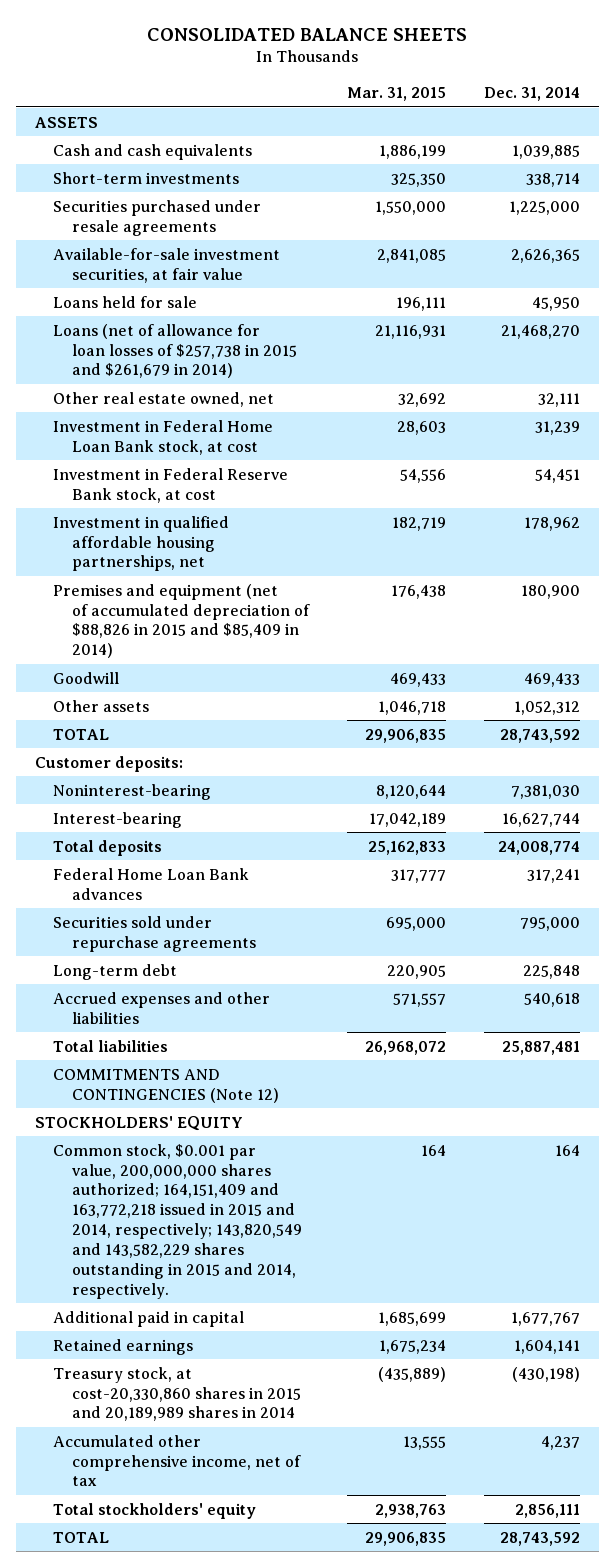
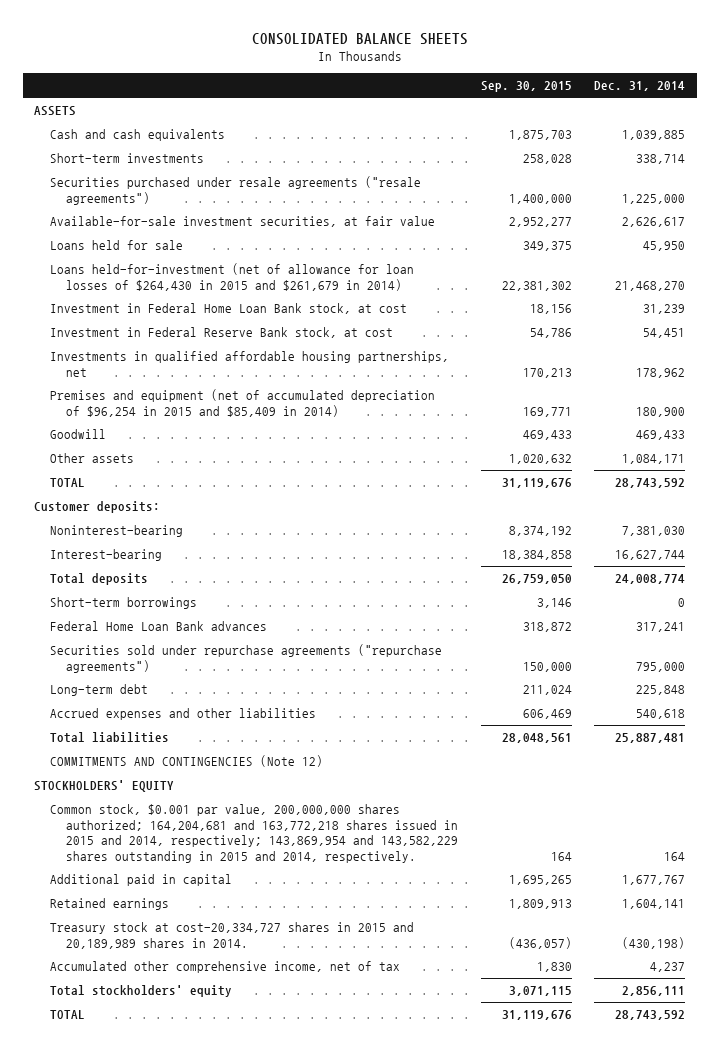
[346,87,446,102] Mar. 31, 2015 -> none
none -> [480,81,572,93] Sep. 30, 2015
[53,199,262,236] Securities purchased under resale agreements -> [50,176,422,205] Securities purchased under resale agreements ("resale agreements")
[510,248,580,263] 2,626,365 -> [622,217,686,228] 2,626,617
[53,391,275,407] Other real estate owned, net -> none
[53,323,297,379] Loans (net of allowance for loan losses of $257,738 in 2015 and $261,679 in 2014) -> [50,263,415,291] Loans held-for-investment (net of allowance for loan losses of $264,430 in 2015 and $261,679 in 2014)
[53,515,230,572] Investment in qualified affordable housing partnerships, net -> [50,351,450,377] Investments in qualified affordable housing partnerships, net
[53,583,310,659] Premises and equipment (net of accumulated depreciation of $88,826 in 2015 and $85,409 in 2014) -> [50,389,436,417] Premises and equipment (net of accumulated depreciation of $96,254 in 2015 and $85,409 in 2014)
[513,700,580,715] 1,052,312 -> [622,454,686,465] 1,084,171
none -> [50,597,198,610] Short-term borrowings
[53,915,256,952] Securities sold under repurchase agreements -> [50,644,443,673] Securities sold under repurchase agreements ("repurchase agreements")
[53,1143,302,1299] Common stock, $0.001 par value, 200,000,000 shares authorized; 164,151,409 and 163,772,218 issued in 2015 and 2014, respectively; 143,820,549 and 143,582,229 shares outstanding in 2015 and 2014, respectively. -> [50,804,459,863] Common stock, $0.001 par value, 200,000,000 shares authorized; 164,204,681 and 163,772,218 shares issued in 2015 and 2014, respectively; 143,869,954 and 143,582,229 shares outstanding in 2015 and 2014, respectively.
[53,1366,301,1422] Treasury stock, at cost-20,330,860 shares in 2015 and 20,189,989 shares in 2014 -> [50,922,415,949] Treasury stock at cost-20,334,727 shares in 2015 and 20,189,989 shares in 2014.

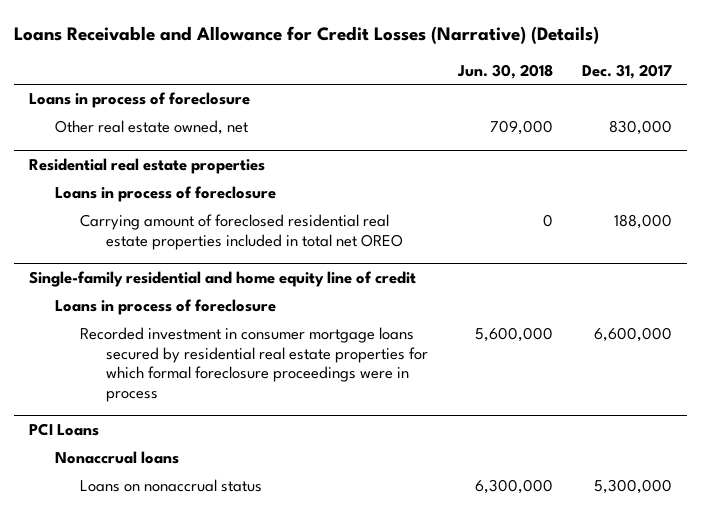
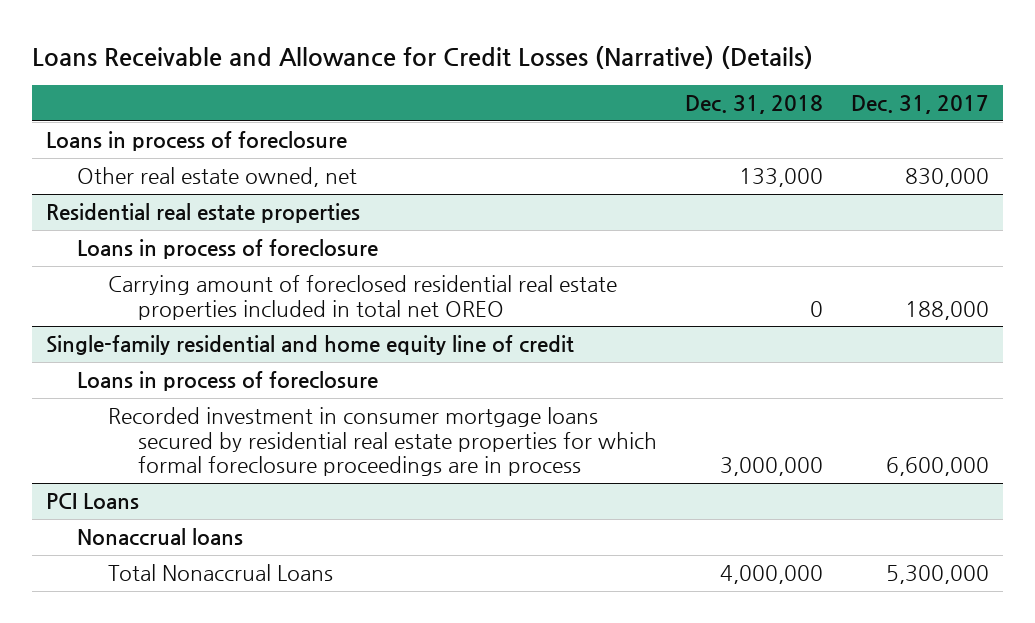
[456,63,553,79] Jun. 30, 2018 -> none
none -> [685,95,824,115] Dec. 31, 2018
[80,327,429,402] Recorded investment in consumer mortgage loans secured by residential real estate properties for which formal foreclosure proceedings were in process -> [107,407,658,477] Recorded investment in consumer mortgage loans secured by residential real estate properties for which formal foreclosure proceedings are in process
[80,479,263,493] Loans on nonaccrual status -> [107,564,333,582] Total Nonaccrual Loans

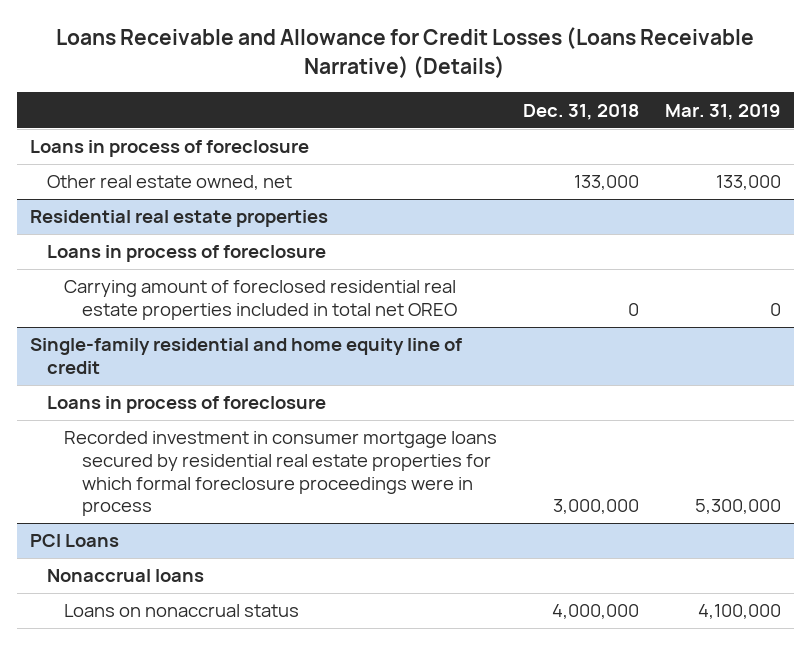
[32,45,814,69] Loans Receivable and Allowance for Credit Losses (Narrative) (Details) -> [56,27,755,78] Loans Receivable and Allowance for Credit Losses (Loans Receivable Narrative) (Details)
[850,95,989,115] Dec. 31, 2017 -> none
none -> [664,103,781,120] Mar. 31, 2019
[107,407,658,477] Recorded investment in consumer mortgage loans secured by residential real estate properties for which formal foreclosure proceedings are in process -> [64,431,498,517] Recorded investment in consumer mortgage loans secured by residential real estate properties for which formal foreclosure proceedings were in process
[107,564,333,582] Total Nonaccrual Loans -> [64,604,300,618] Loans on nonaccrual status

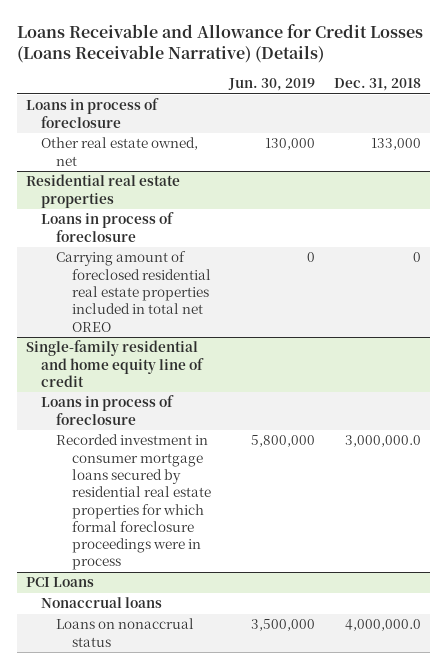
[664,103,781,120] Mar. 31, 2019 -> none
none -> [228,78,316,92] Jun. 30, 2019
[553,499,640,515] 3,000,000 -> [344,435,421,448] 3,000,000.0
[552,604,640,620] 4,000,000 -> [344,619,421,632] 4,000,000.0

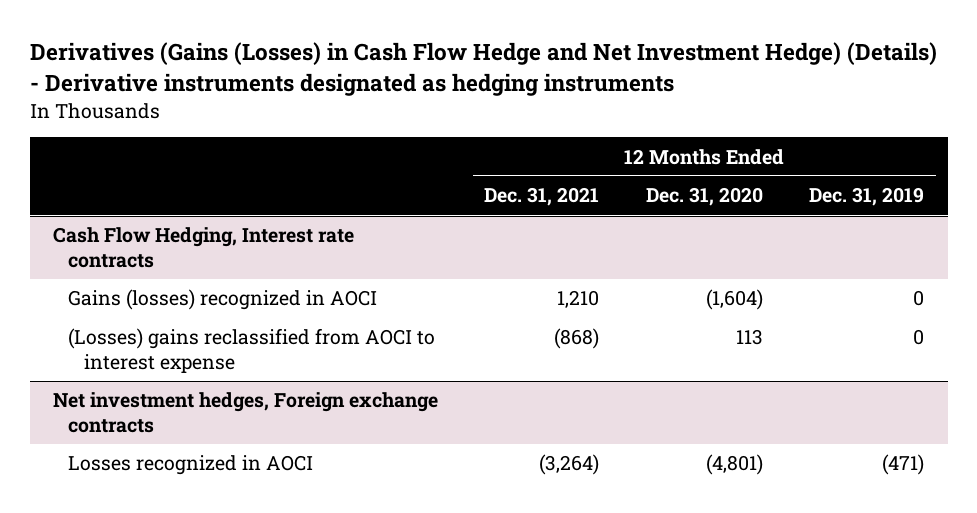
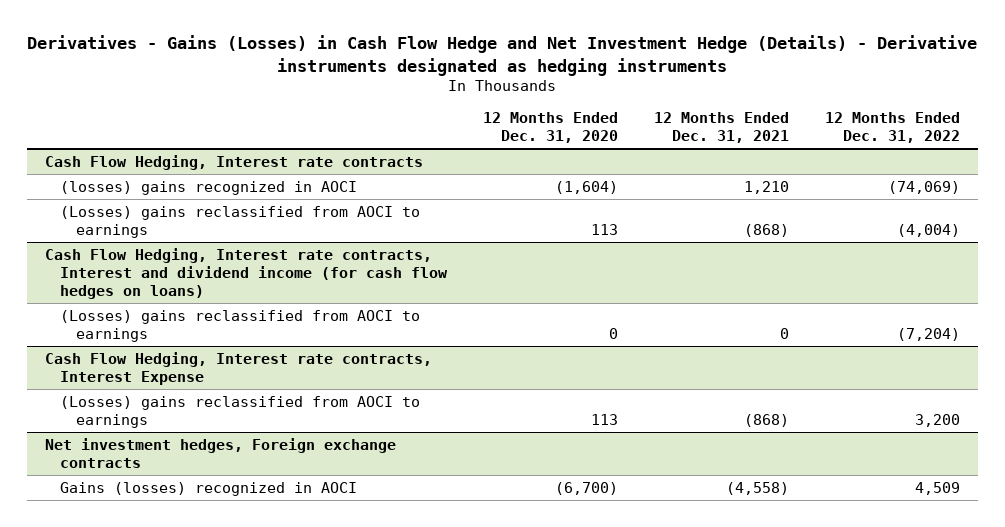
[29,42,937,96] Derivatives (Gains (Losses) in Cash Flow Hedge and Net Investment Hedge) (Details) - Derivative instruments designated as hedging instruments -> [27,35,978,76] Derivatives - Gains (Losses) in Cash Flow Hedge and Net Investment Hedge (Details) - Derivative instruments designated as hedging instruments
[809,187,925,207] Dec. 31, 2019 -> none
none -> [824,111,960,144] 12 Months Ended Dec. 31, 2022
[68,289,378,311] Gains (losses) recognized in AOCI -> [60,180,358,195] (losses) gains recognized in AOCI
[68,328,436,374] (Losses) gains reclassified from AOCI to interest expense -> [60,205,421,238] (Losses) gains reclassified from AOCI to earnings
none -> [45,247,449,300] Cash Flow Hedging, Interest rate contracts, Interest and dividend income (for cash flow hedges on loans)
none -> [60,309,421,342] (Losses) gains reclassified from AOCI to earnings
none -> [45,351,433,385] Cash Flow Hedging, Interest rate contracts, Interest Expense
none -> [60,395,421,428] (Losses) gains reclassified from AOCI to earnings
[68,455,314,476] Losses recognized in AOCI -> [60,481,358,496] Gains (losses) recognized in AOCI
[539,454,600,476] (3,264) -> [726,481,790,495] (4,558)
[705,454,763,476] (4,801) -> [555,481,619,495] (6,700)

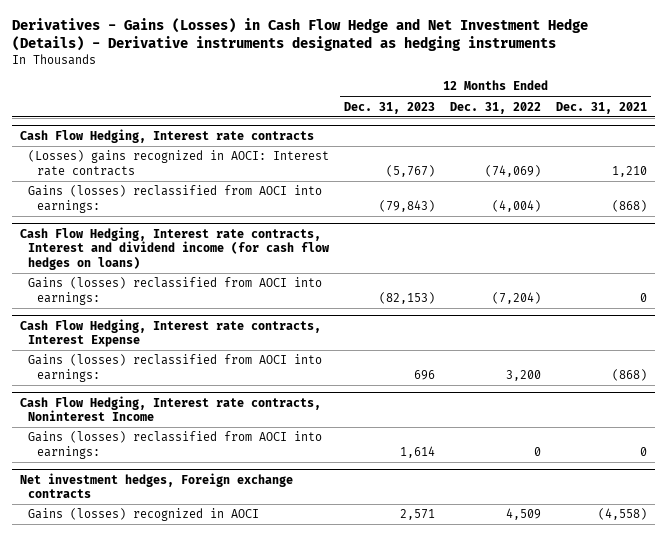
[483,111,619,144] 12 Months Ended Dec. 31, 2020 -> none
none -> [344,101,436,114] Dec. 31, 2023
[60,180,358,195] (losses) gains recognized in AOCI -> [28,150,330,176] (Losses) gains recognized in AOCI: Interest rate contracts
[60,205,421,238] (Losses) gains reclassified from AOCI to earnings -> [28,185,323,213] Gains (losses) reclassified from AOCI into earnings:
[60,309,421,342] (Losses) gains reclassified from AOCI to earnings -> [28,277,323,305] Gains (losses) reclassified from AOCI into earnings:
[60,395,421,428] (Losses) gains reclassified from AOCI to earnings -> [28,354,323,382] Gains (losses) reclassified from AOCI into earnings:
none -> [19,395,321,422] Cash Flow Hedging, Interest rate contracts, Noninterest Income
none -> [28,431,323,459] Gains (losses) reclassified from AOCI into earnings:

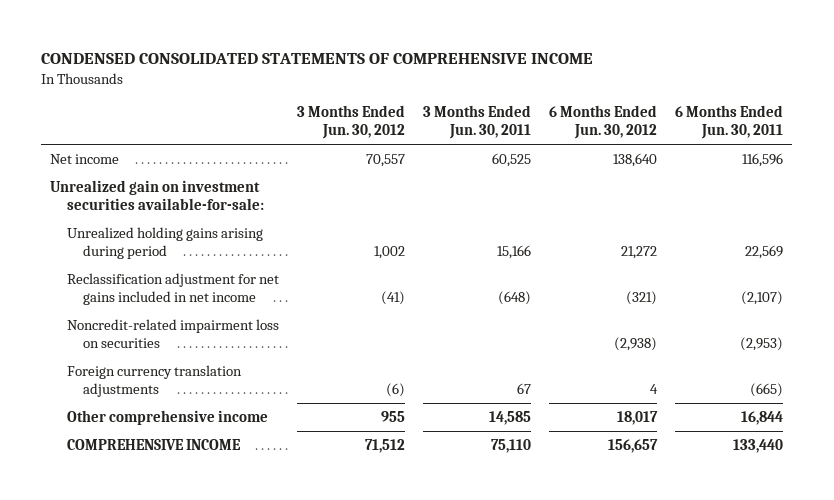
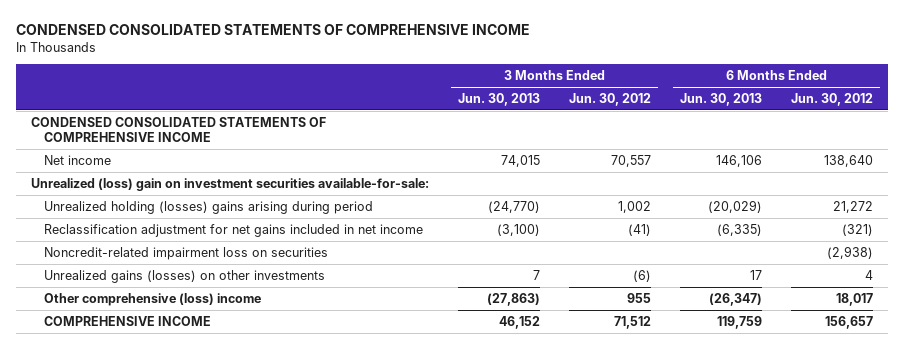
[422,105,531,140] 3 Months Ended Jun. 30, 2011 -> none
[675,105,784,140] 6 Months Ended Jun. 30, 2011 -> none
none -> [457,92,540,106] Jun. 30, 2013
none -> [680,92,763,106] Jun. 30, 2013
none -> [30,116,326,142] CONDENSED CONSOLIDATED STATEMENTS OF COMPREHENSIVE INCOME
[50,179,264,210] Unrealized gain on investment securities available-for-sale: -> [30,177,429,191] Unrealized (loss) gain on investment securities available-for-sale:
[66,226,263,259] Unrealized holding gains arising during period -> [43,200,373,214] Unrealized holding (losses) gains arising during period
[66,364,242,397] Foreign currency translation adjustments -> none
none -> [43,269,325,283] Unrealized gains (losses) on other investments
[66,409,268,425] Other comprehensive income -> [43,292,261,306] Other comprehensive (loss) income

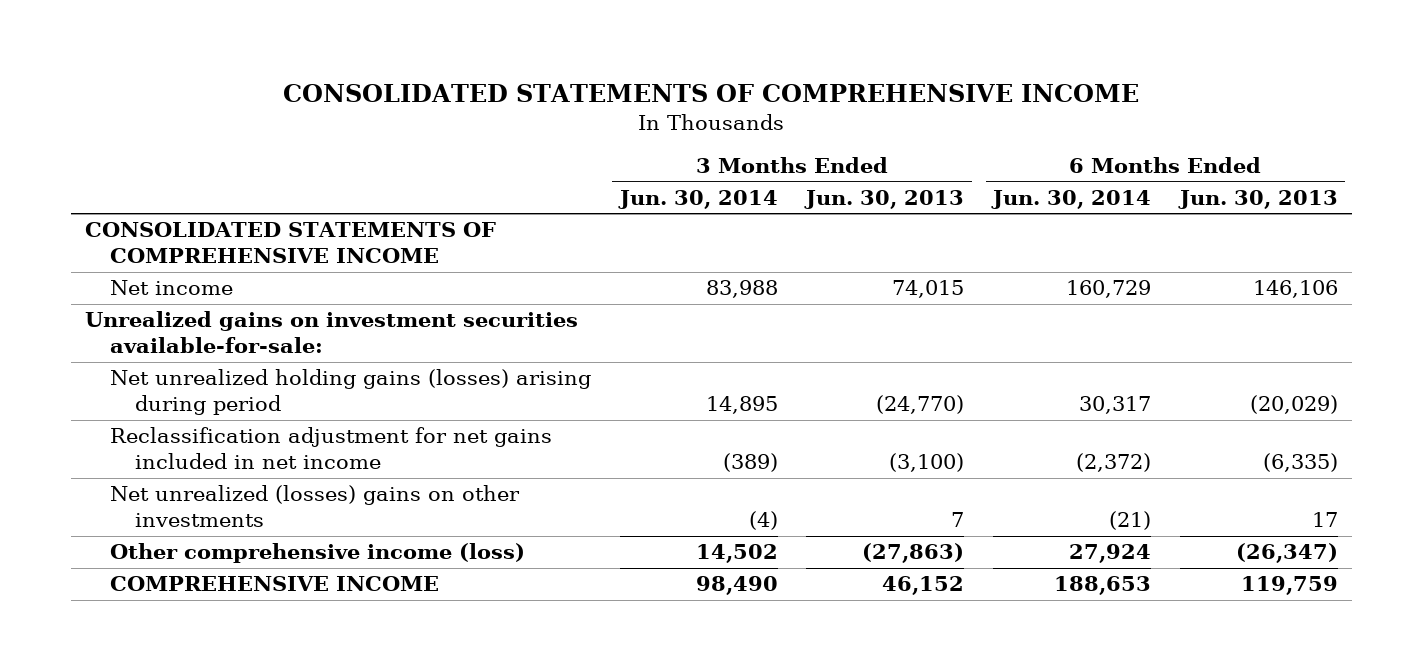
[16,24,531,36] CONDENSED CONSOLIDATED STATEMENTS OF COMPREHENSIVE INCOME -> [283,84,1140,103] CONSOLIDATED STATEMENTS OF COMPREHENSIVE INCOME
[569,92,652,106] Jun. 30, 2012 -> none
[791,92,874,106] Jun. 30, 2012 -> none
none -> [617,189,778,209] Jun. 30, 2014
none -> [991,189,1152,209] Jun. 30, 2014
[30,116,326,142] CONDENSED CONSOLIDATED STATEMENTS OF COMPREHENSIVE INCOME -> [85,222,497,264] CONSOLIDATED STATEMENTS OF COMPREHENSIVE INCOME
[30,177,429,191] Unrealized (loss) gain on investment securities available-for-sale: -> [85,311,579,354] Unrealized gains on investment securities available-for-sale:
[43,200,373,214] Unrealized holding (losses) gains arising during period -> [109,369,591,416] Net unrealized holding gains (losses) arising during period
[43,246,328,260] Noncredit-related impairment loss on securities -> none
[43,269,325,283] Unrealized gains (losses) on other investments -> [109,485,520,528] Net unrealized (losses) gains on other investments
[43,292,261,306] Other comprehensive (loss) income -> [109,543,525,564] Other comprehensive income (loss)

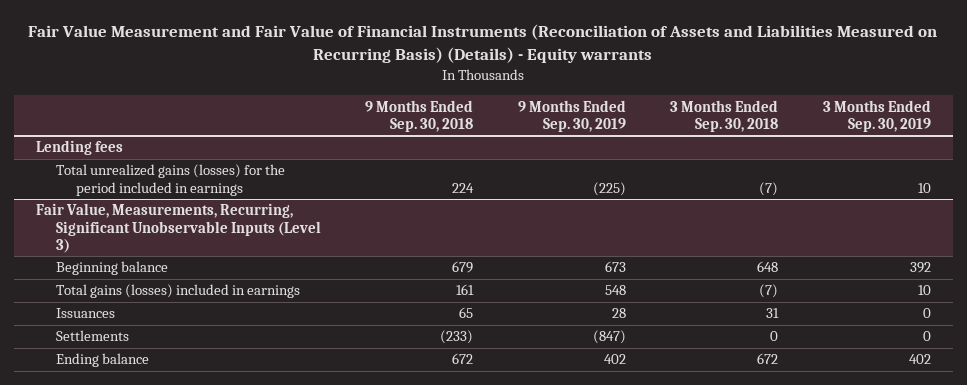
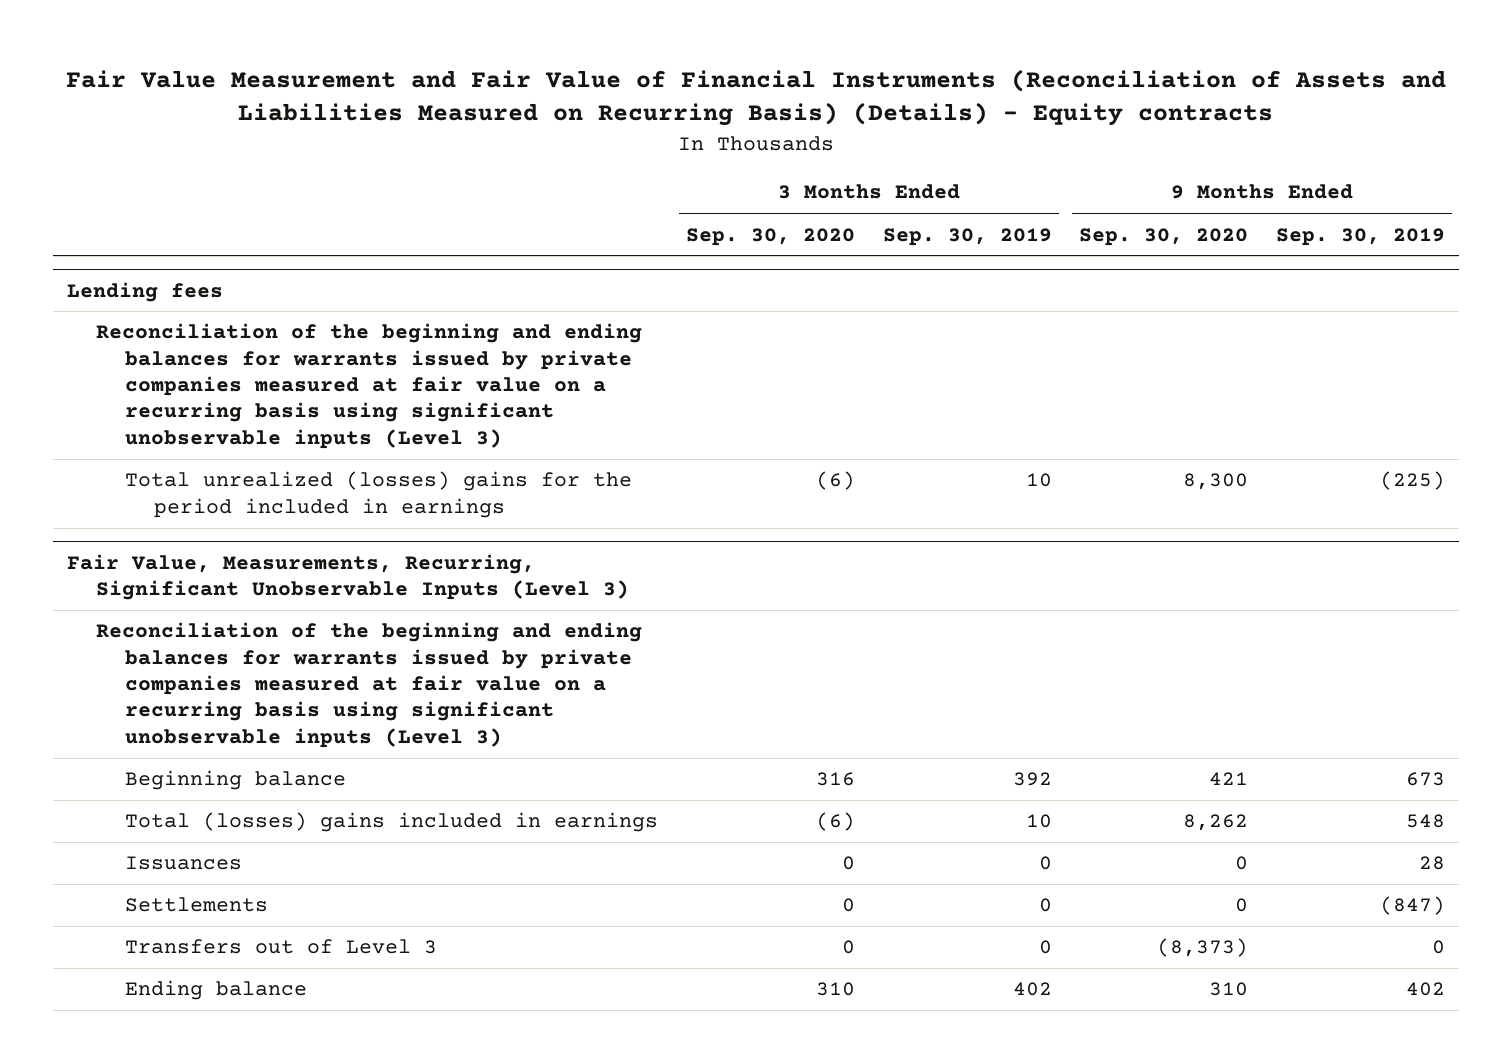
[28,23,938,64] Fair Value Measurement and Fair Value of Financial Instruments (Reconciliation of Assets and Liabilities Measured on Recurring Basis) (Details) - Equity warrants -> [66,68,1447,127] Fair Value Measurement and Fair Value of Financial Instruments (Reconciliation of Assets and Liabilities Measured on Recurring Basis) (Details) - Equity contracts
[365,99,474,132] 9 Months Ended Sep. 30, 2018 -> none
[670,99,779,132] 3 Months Ended Sep. 30, 2018 -> none
none -> [685,227,855,246] Sep. 30, 2020
none -> [1079,227,1249,246] Sep. 30, 2020
none -> [96,323,643,449] Reconciliation of the beginning and ending balances for warrants issued by private companies measured at fair value on a recurring basis using significant unobservable inputs (Level 3)
[55,164,285,196] Total unrealized gains (losses) for the period included in earnings -> [125,471,633,518] Total unrealized (losses) gains for the period included in earnings
none -> [96,622,643,748] Reconciliation of the beginning and ending balances for warrants issued by private companies measured at fair value on a recurring basis using significant unobservable inputs (Level 3)
[55,284,300,299] Total gains (losses) included in earnings -> [125,812,659,833] Total (losses) gains included in earnings
none -> [125,939,438,955] Transfers out of Level 3

